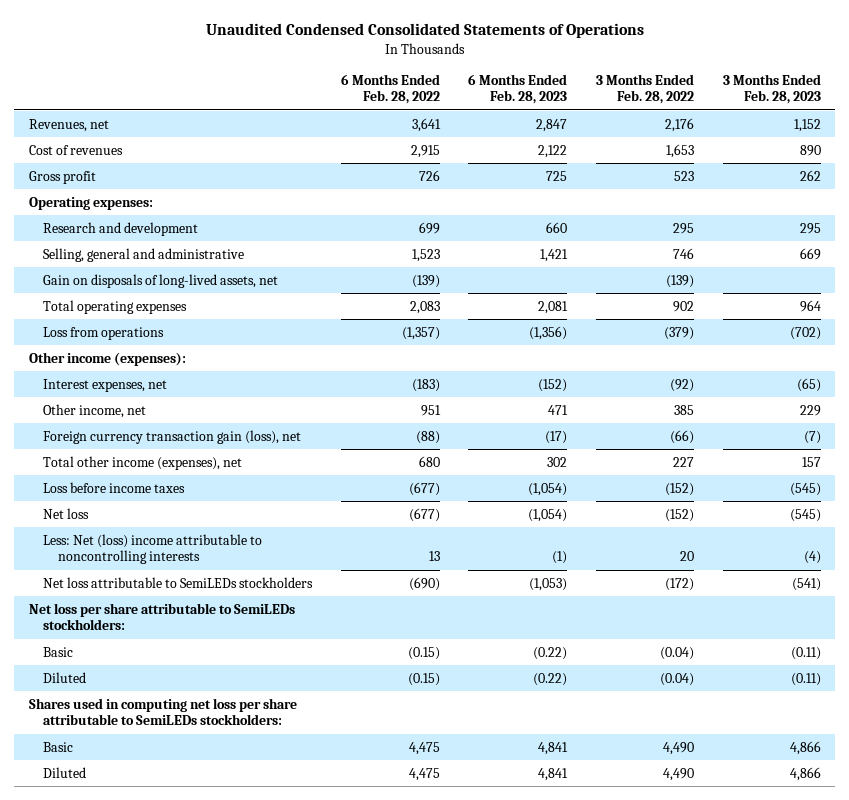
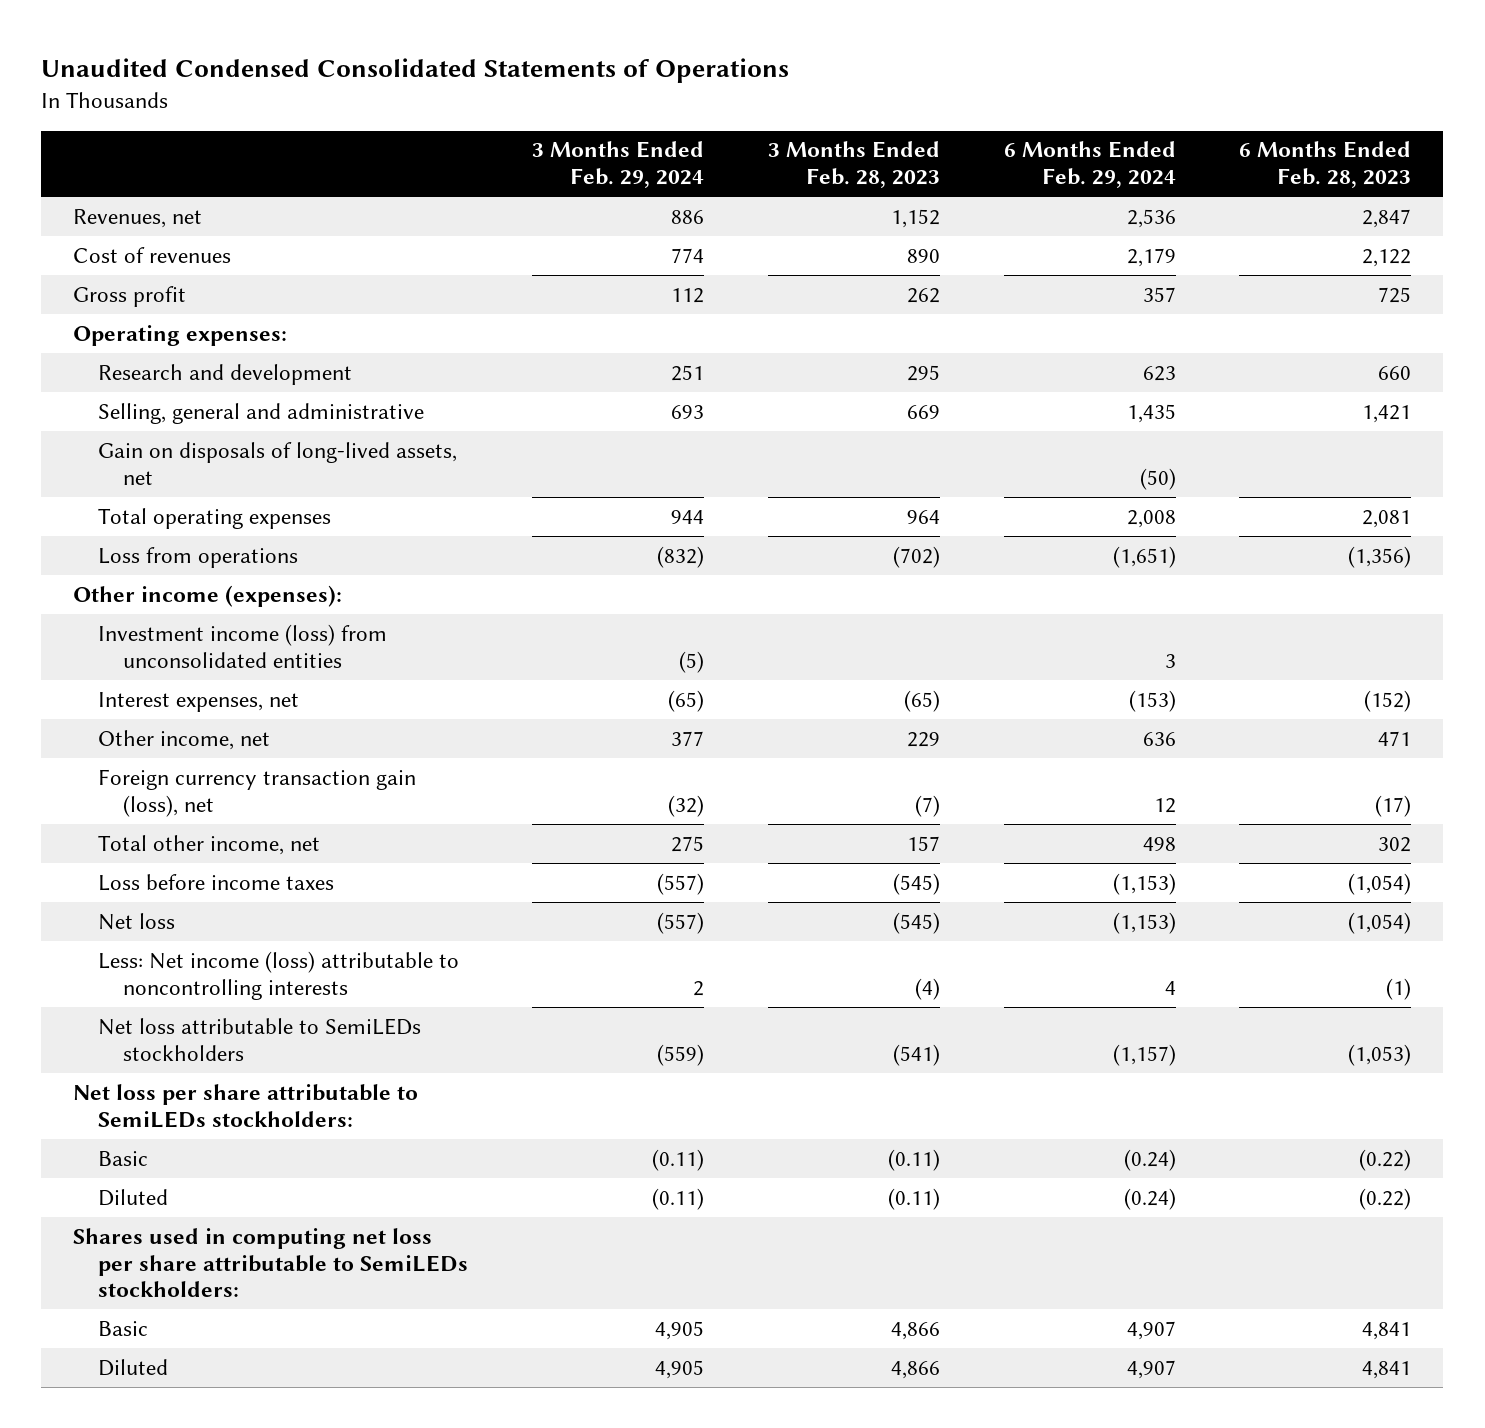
[340,73,440,104] 6 Months Ended Feb. 28, 2022 -> none
[596,73,695,104] 3 Months Ended Feb. 28, 2022 -> none
none -> [532,141,705,189] 3 Months Ended Feb. 29, 2024
none -> [1003,141,1176,189] 6 Months Ended Feb. 29, 2024
none -> [98,623,388,668] Investment income (loss) from unconsolidated entities
[43,455,243,470] Total other income (expenses), net -> [98,834,321,855] Total other income, net
[43,533,263,564] Less: Net (loss) income attributable to noncontrolling interests -> [98,950,460,1000] Less: Net income (loss) attributable to noncontrolling interests

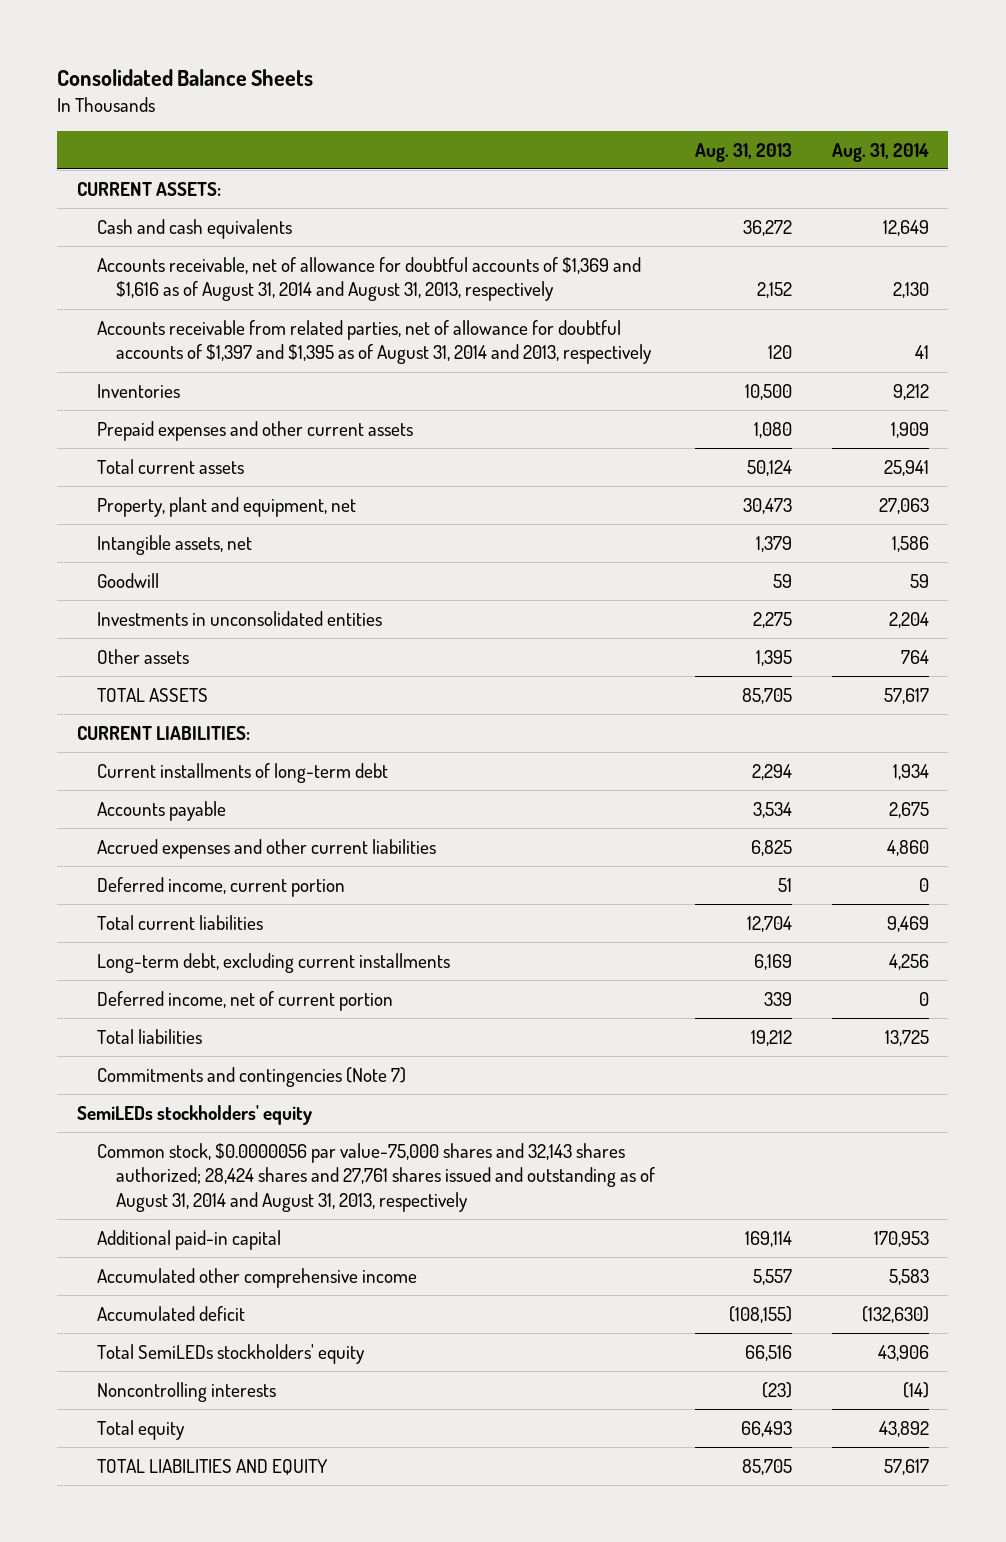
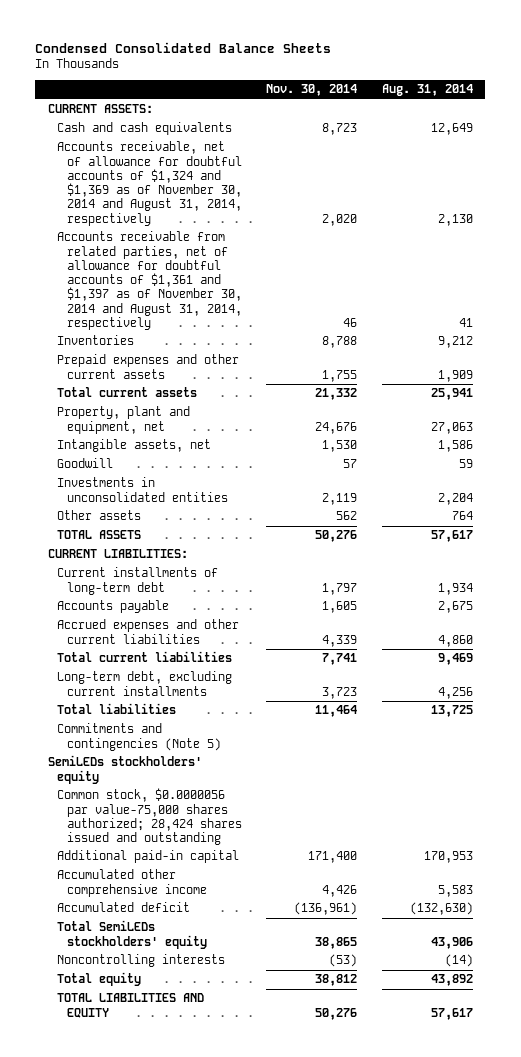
[57,69,314,87] Consolidated Balance Sheets -> [35,42,332,54] Condensed Consolidated Balance Sheets
[694,142,792,162] Aug. 31, 2013 -> none
none -> [266,84,358,97] Nov. 30, 2014
[96,256,641,302] Accounts receivable, net of allowance for doubtful accounts of $1,369 and $1,616 as of August 31, 2014 and August 31, 2013, respectively -> [57,141,242,226] Accounts receivable, net of allowance for doubtful accounts of $1,324 and $1,369 as of November 30, 2014 and August 31, 2014, respectively
[96,319,653,365] Accounts receivable from related parties, net of allowance for doubtful accounts of $1,397 and $1,395 as of August 31, 2014 and 2013, respectively -> [57,231,242,330] Accounts receivable from related parties, net of allowance for doubtful accounts of $1,361 and $1,397 as of November 30, 2014 and August 31, 2014, respectively
[96,876,345,897] Deferred income, current portion -> none
[96,990,393,1011] Deferred income, net of current portion -> none
[96,1066,406,1087] Commitments and contingencies (Note 7) -> [57,723,221,751] Commitments and contingencies (Note 5)
[96,1142,656,1213] Common stock, $0.0000056 par value-75,000 shares and 32,143 shares authorized; 28,424 shares and 27,761 shares issued and outstanding as of August 31, 2014 and August 31, 2013, respectively -> [57,788,242,846] Common stock, $0.0000056 par value-75,000 shares authorized; 28,424 shares issued and outstanding

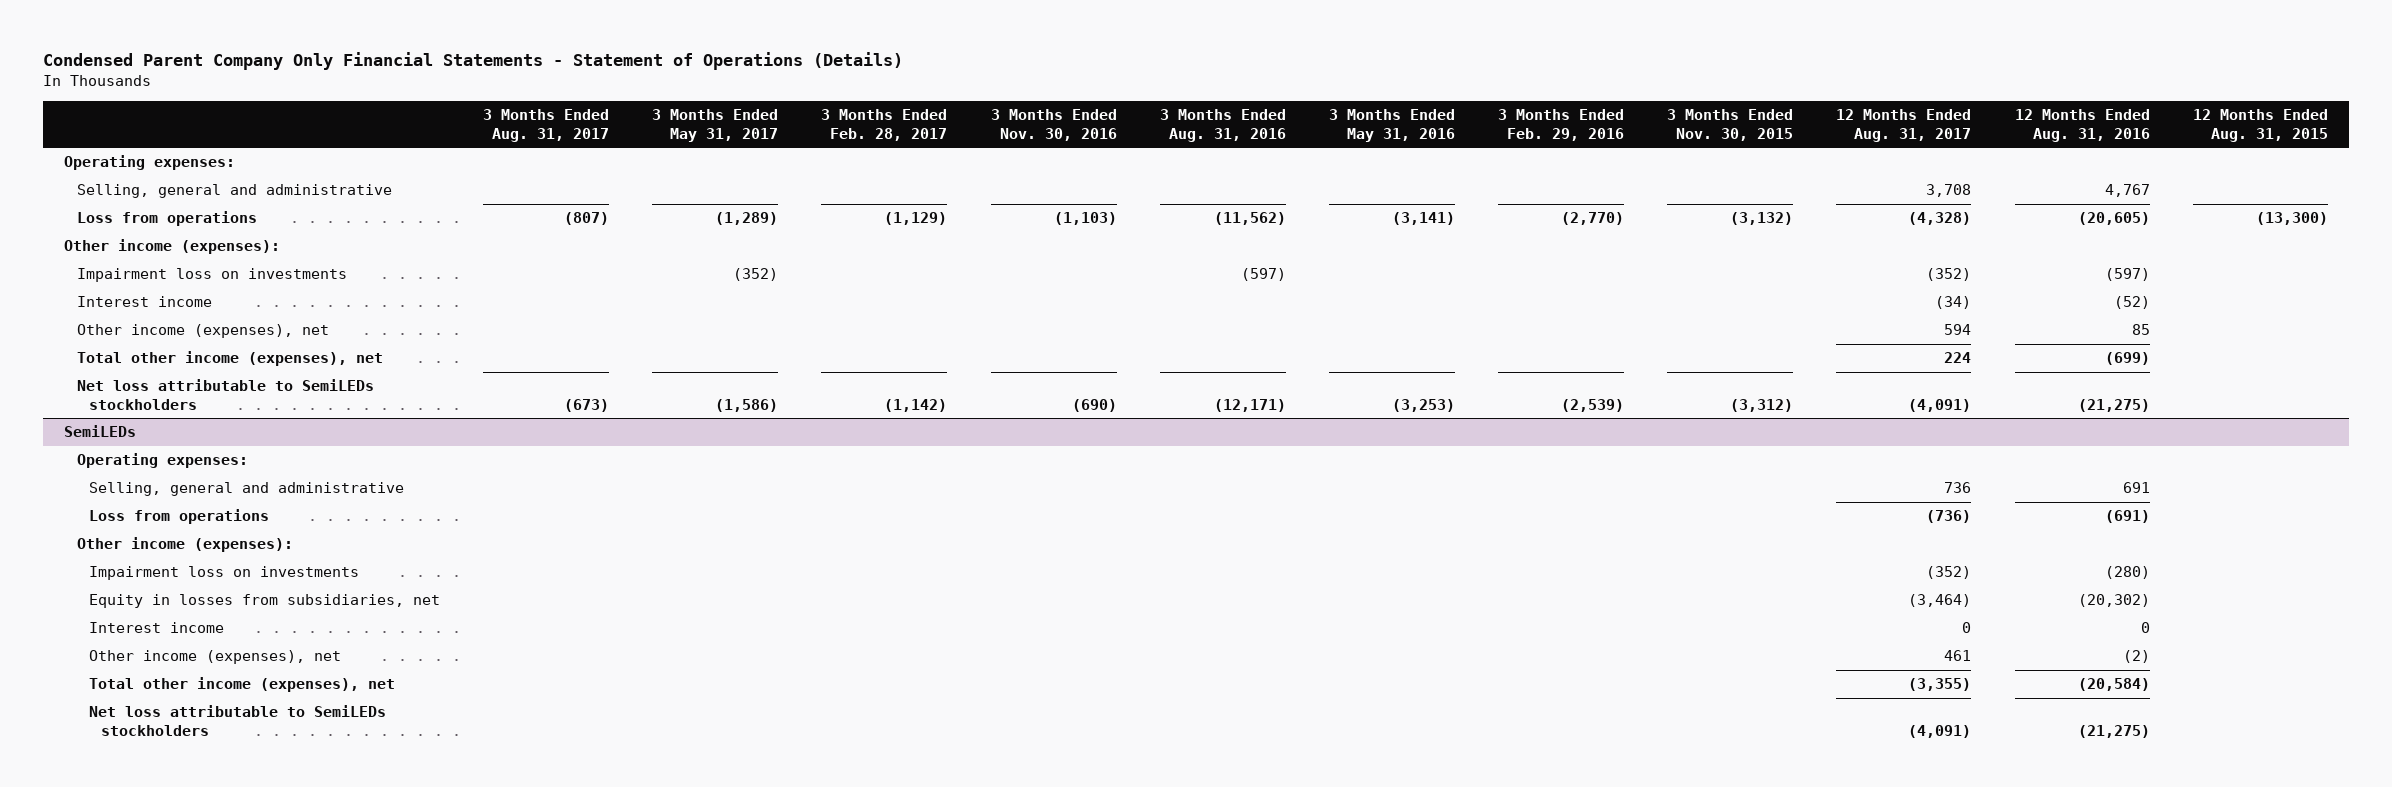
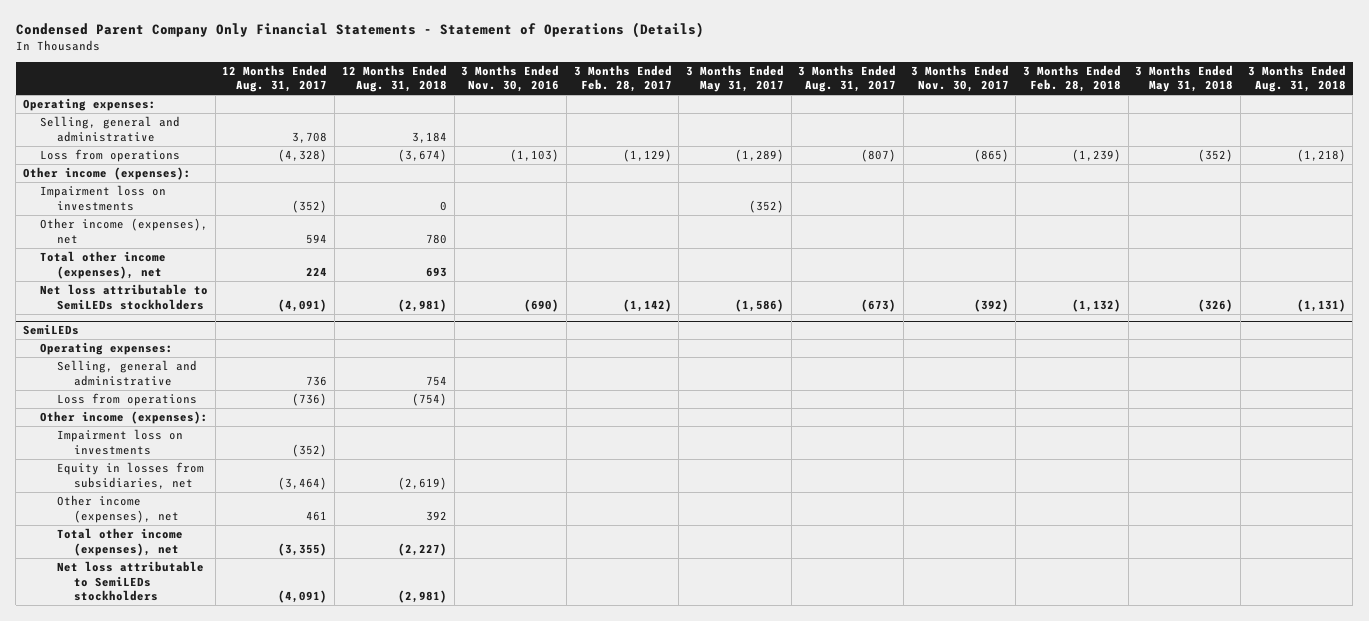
[1159,109,1286,142] 3 Months Ended Aug. 31, 2016 -> none
[1328,109,1455,142] 3 Months Ended May 31, 2016 -> none
[1498,109,1625,141] 3 Months Ended Feb. 29, 2016 -> none
[1667,109,1794,141] 3 Months Ended Nov. 30, 2015 -> none
[2014,109,2150,142] 12 Months Ended Aug. 31, 2016 -> none
[2192,109,2328,142] 12 Months Ended Aug. 31, 2015 -> none
none -> [341,64,447,93] 12 Months Ended Aug. 31, 2018
none -> [910,64,1009,93] 3 Months Ended Nov. 30, 2017
none -> [1023,64,1122,93] 3 Months Ended Feb. 28, 2018
none -> [1135,64,1234,93] 3 Months Ended May 31, 2018
none -> [1247,64,1346,93] 3 Months Ended Aug. 31, 2018
[76,296,212,308] Interest income -> none
[88,622,224,634] Interest income -> none

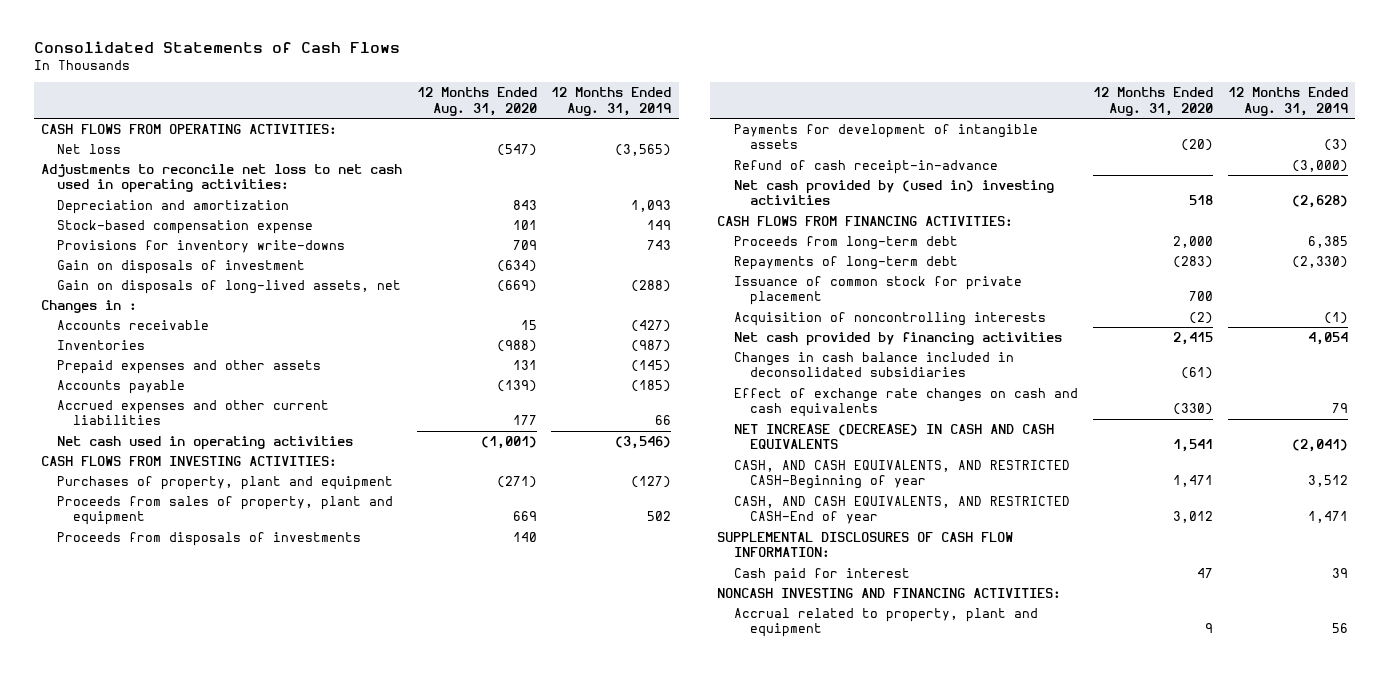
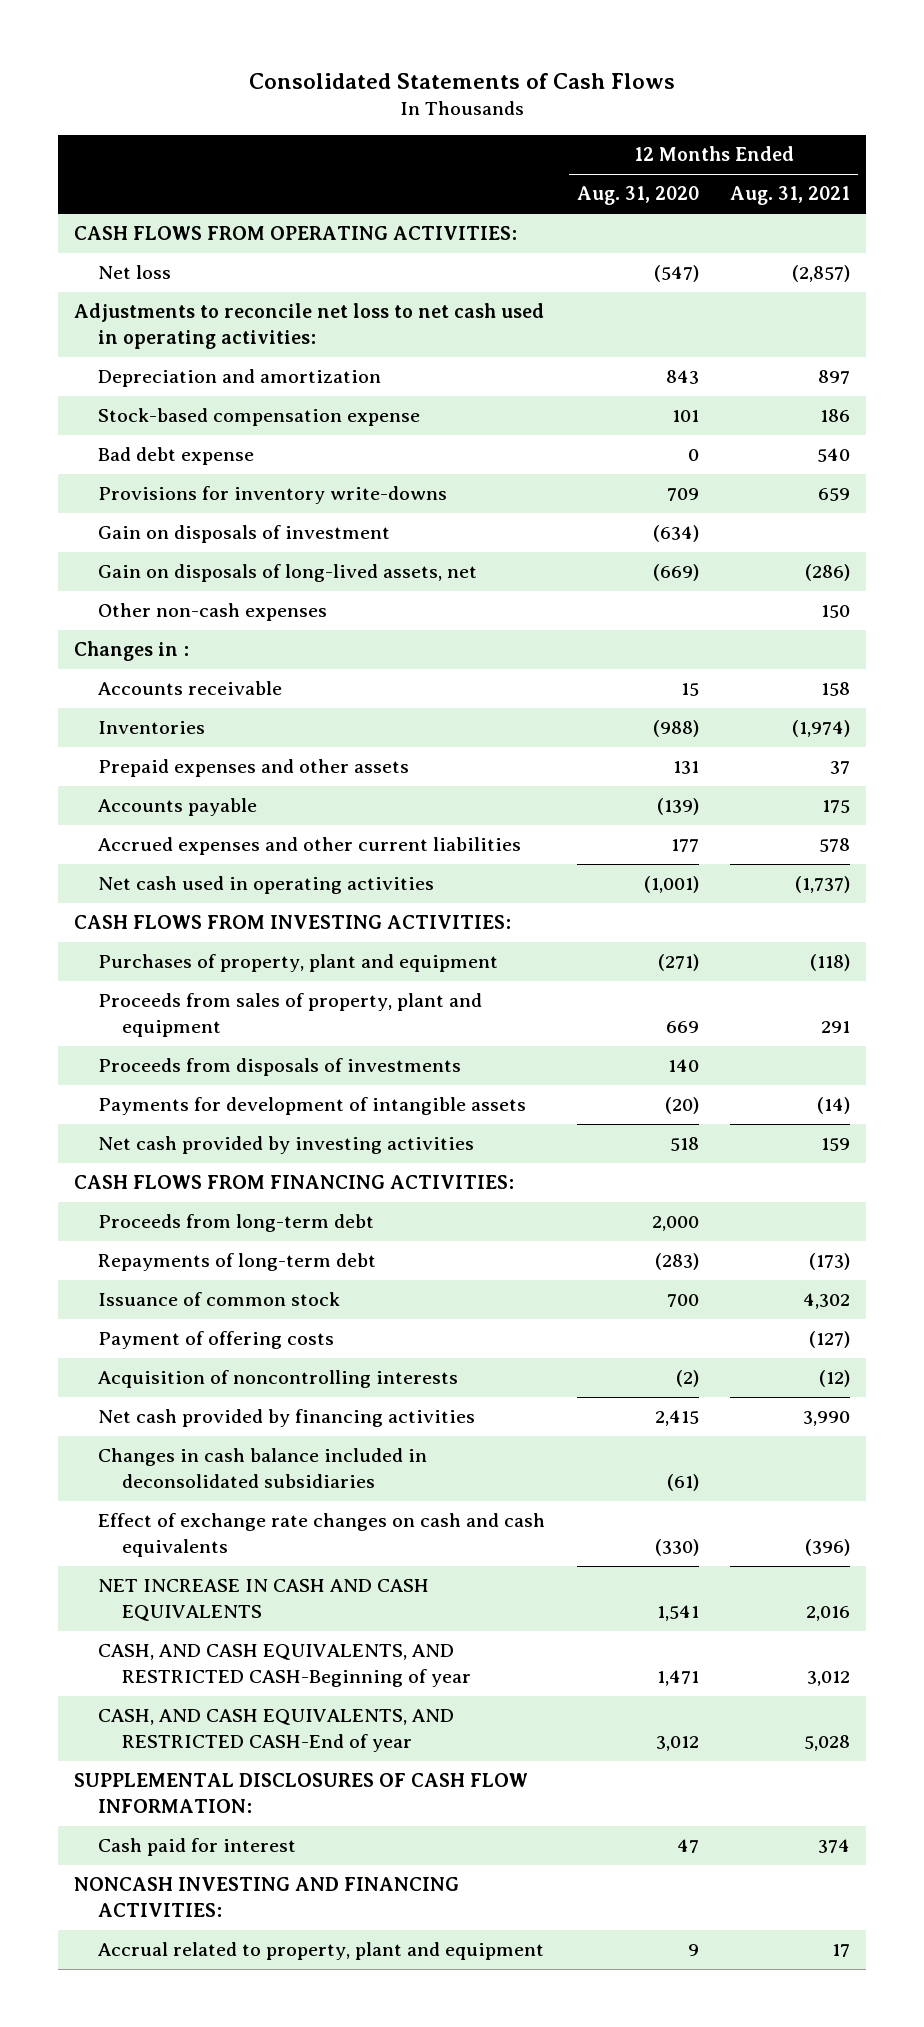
[551,87,672,116] 12 Months Ended Aug. 31, 2019 -> none
none -> [730,186,851,206] Aug. 31, 2021
none -> [98,447,255,466] Bad debt expense
none -> [98,603,328,622] Other non-cash expenses
[733,159,998,174] Refund of cash receipt-in-advance -> none
[733,179,1054,206] Net cash provided by (used in) investing activities -> [98,1136,475,1155] Net cash provided by investing activities
[733,275,1022,306] Issuance of common stock for private placement -> [98,1292,341,1307] Issuance of common stock
none -> [98,1331,335,1350] Payment of offering costs
[733,423,1054,450] NET INCREASE (DECREASE) IN CASH AND CASH EQUIVALENTS -> [98,1579,430,1621] NET INCREASE IN CASH AND CASH EQUIVALENTS

